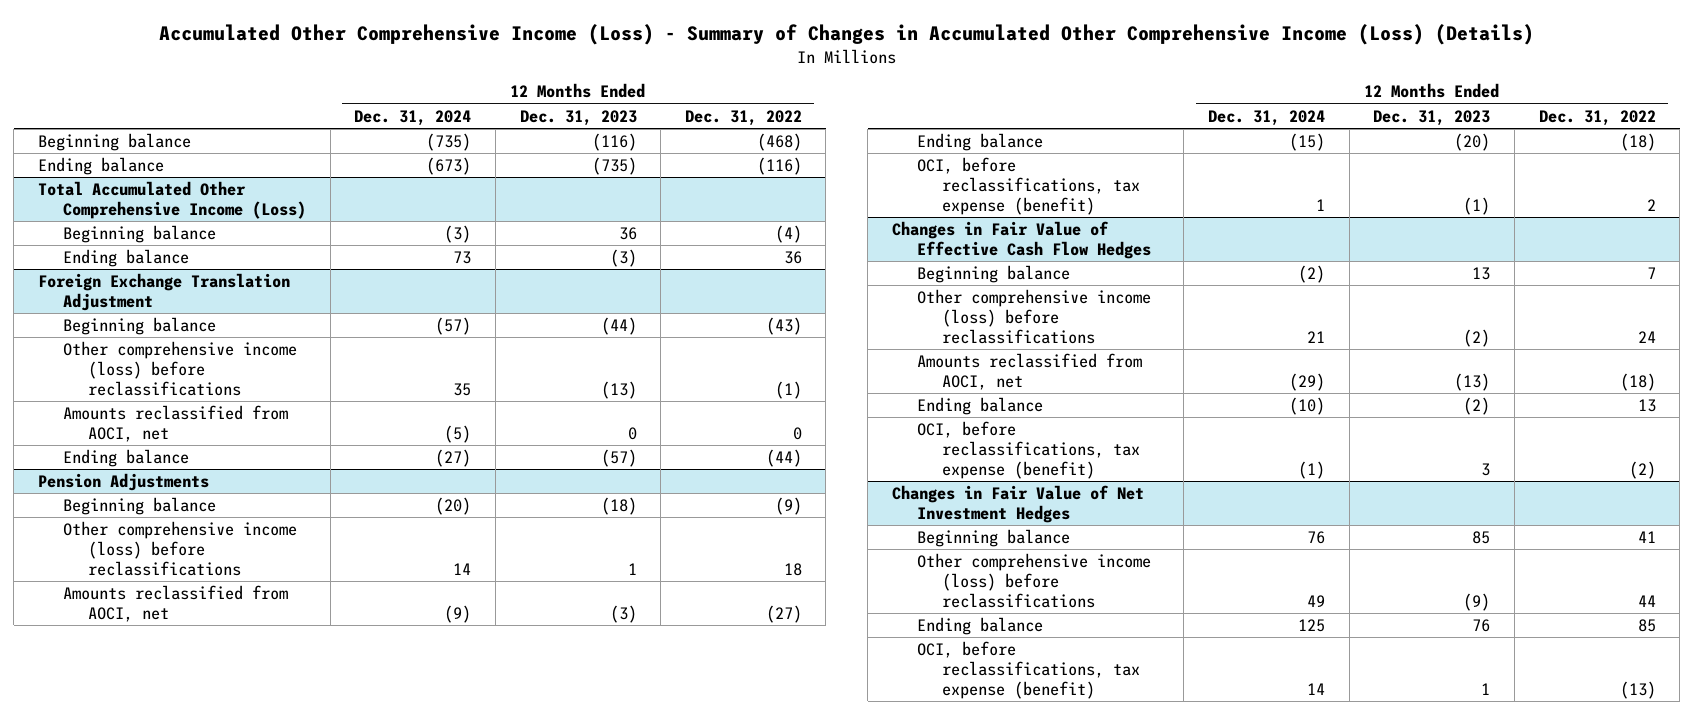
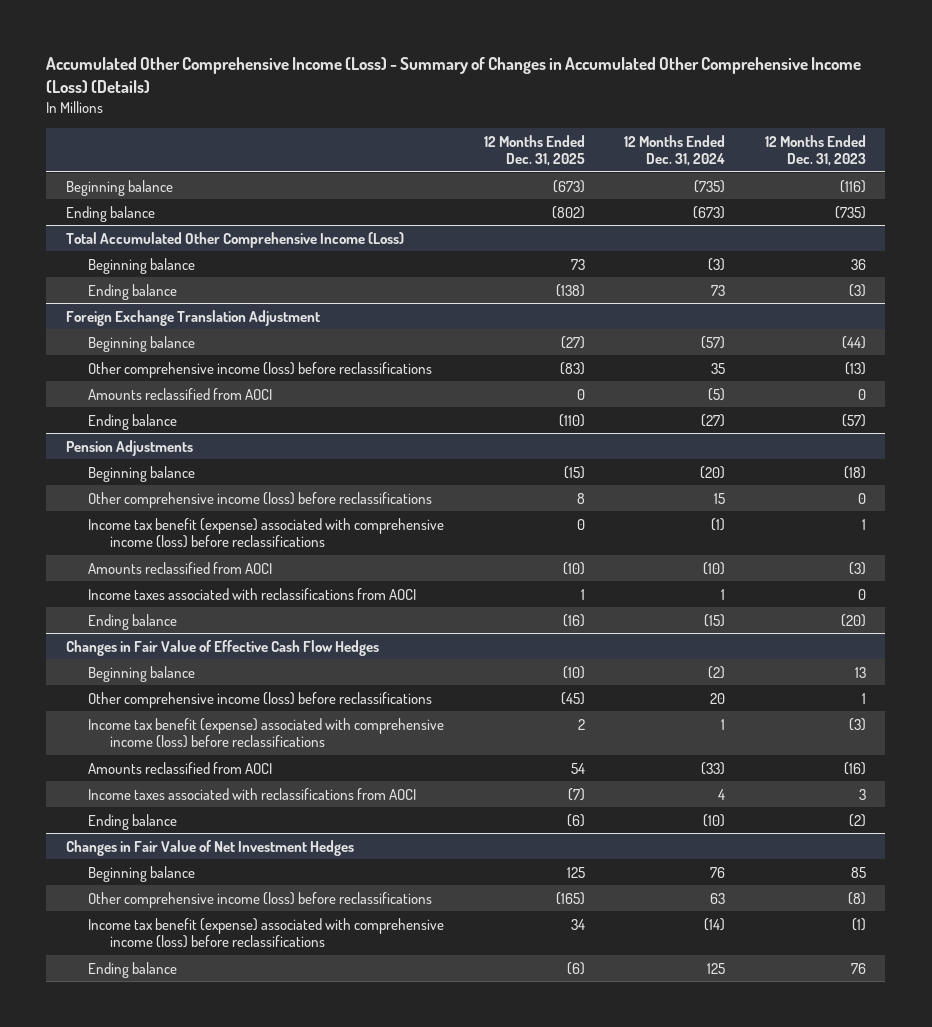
[684,109,802,126] Dec. 31, 2022 -> none
none -> [483,134,585,167] 12 Months Ended Dec. 31, 2025
[63,405,289,442] Amounts reclassified from AOCI, net -> [88,387,273,400] Amounts reclassified from AOCI
[453,562,472,575] 14 -> [714,492,726,504] 15
[627,562,637,575] 1 -> [857,492,866,504] 0
none -> [88,517,445,548] Income tax benefit (expense) associated with comprehensive income (loss) before reclassifications
[63,585,289,622] Amounts reclassified from AOCI, net -> [88,561,273,574] Amounts reclassified from AOCI
[444,604,472,623] (9) -> [703,561,726,575] (10)
none -> [88,587,417,600] Income taxes associated with reclassifications from AOCI
[916,157,1140,215] OCI, before reclassifications, tax expense (benefit) -> none
[1307,330,1326,343] 21 -> [710,692,726,704] 20
[1463,328,1491,347] (2) -> [861,692,866,704] 1
none -> [88,717,445,748] Income tax benefit (expense) associated with comprehensive income (loss) before reclassifications
[916,353,1142,390] Amounts reclassified from AOCI, net -> [88,761,273,774] Amounts reclassified from AOCI
[1289,372,1326,391] (29) -> [701,761,726,775] (33)
[1454,372,1491,391] (13) -> [843,761,866,775] (16)
none -> [88,787,417,800] Income taxes associated with reclassifications from AOCI
[916,421,1140,479] OCI, before reclassifications, tax expense (benefit) -> none
[1307,594,1326,607] 49 -> [710,892,726,904] 63
[1463,592,1491,611] (9) -> [847,891,866,905] (8)
none -> [88,917,445,948] Income tax benefit (expense) associated with comprehensive income (loss) before reclassifications
[916,641,1140,699] OCI, before reclassifications, tax expense (benefit) -> none

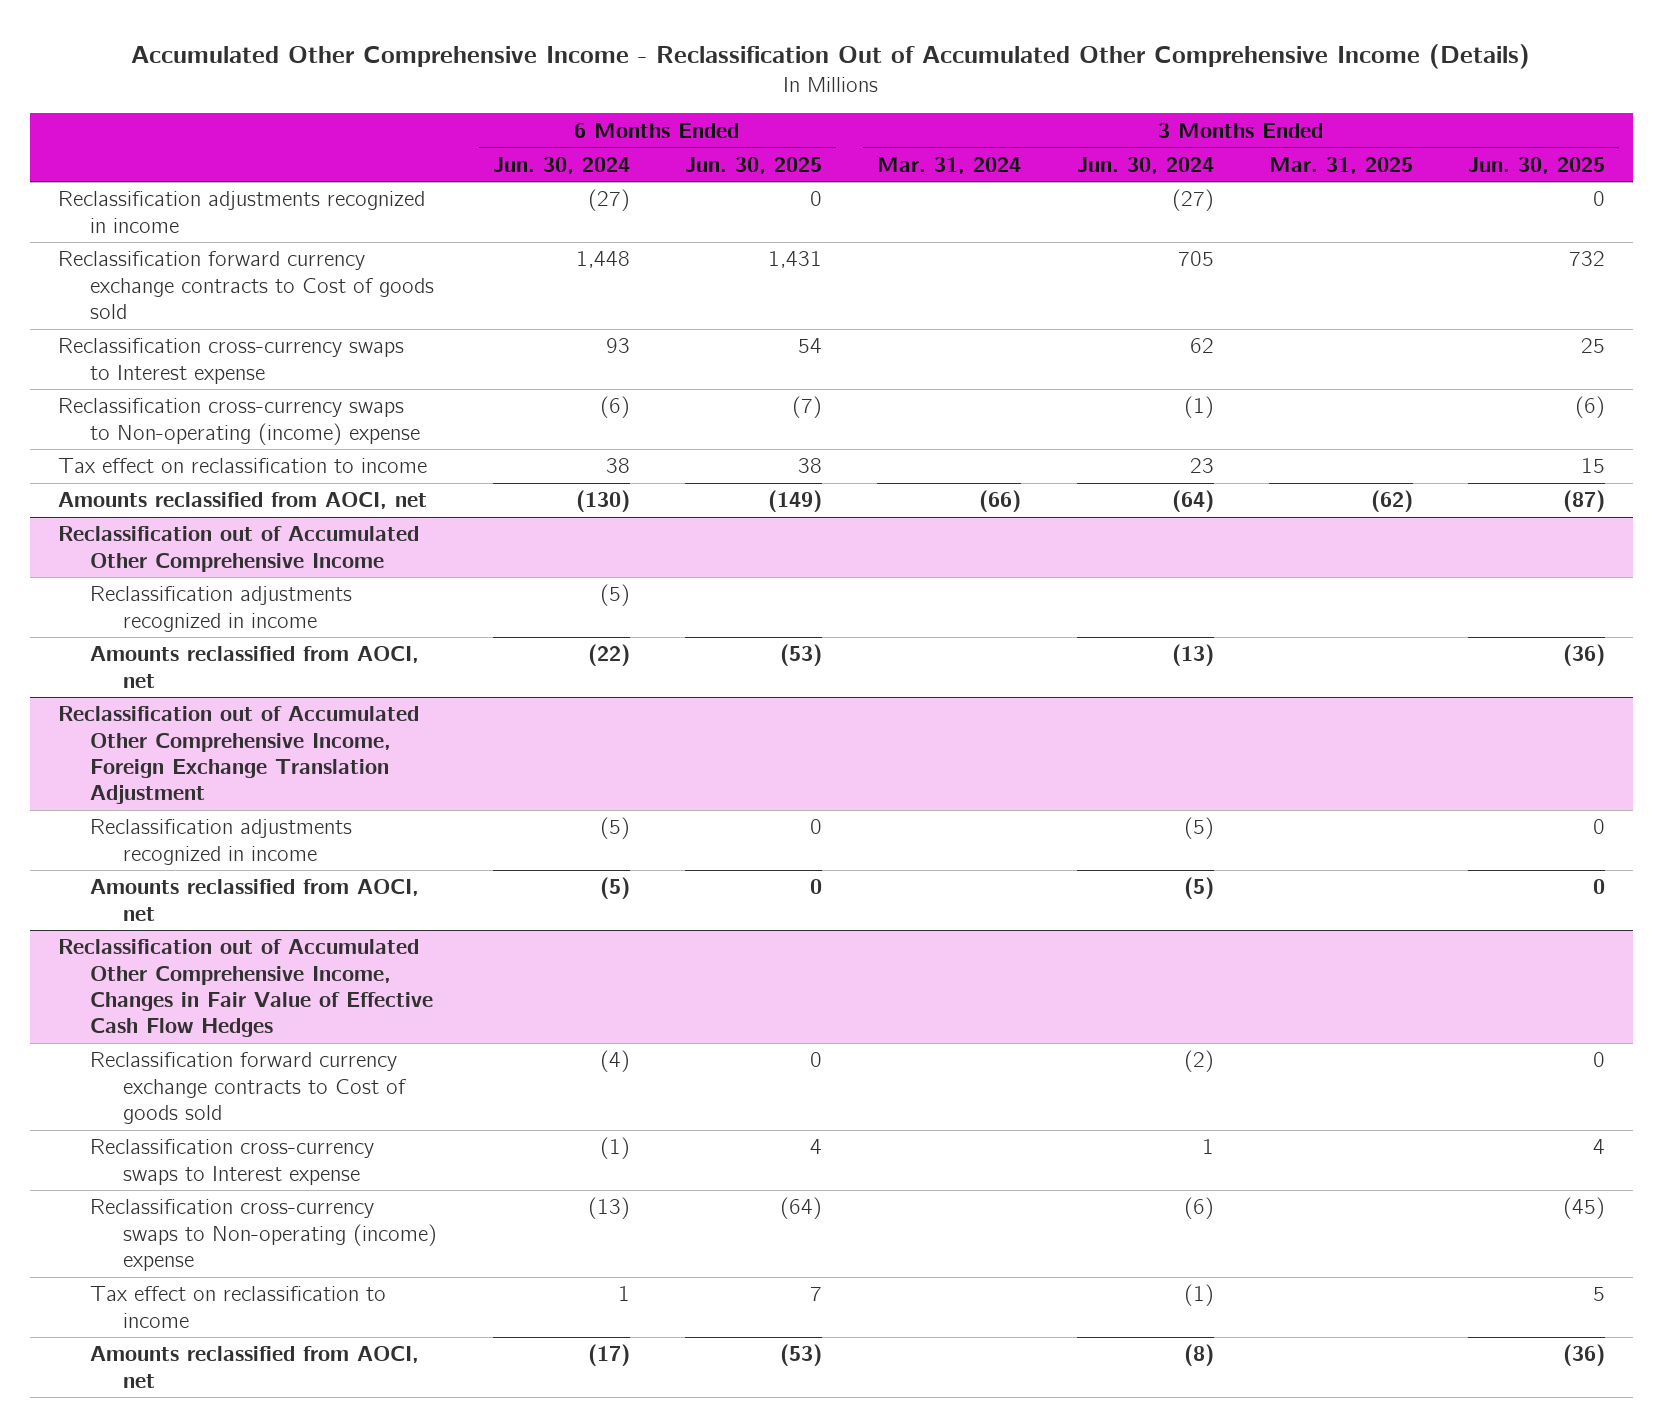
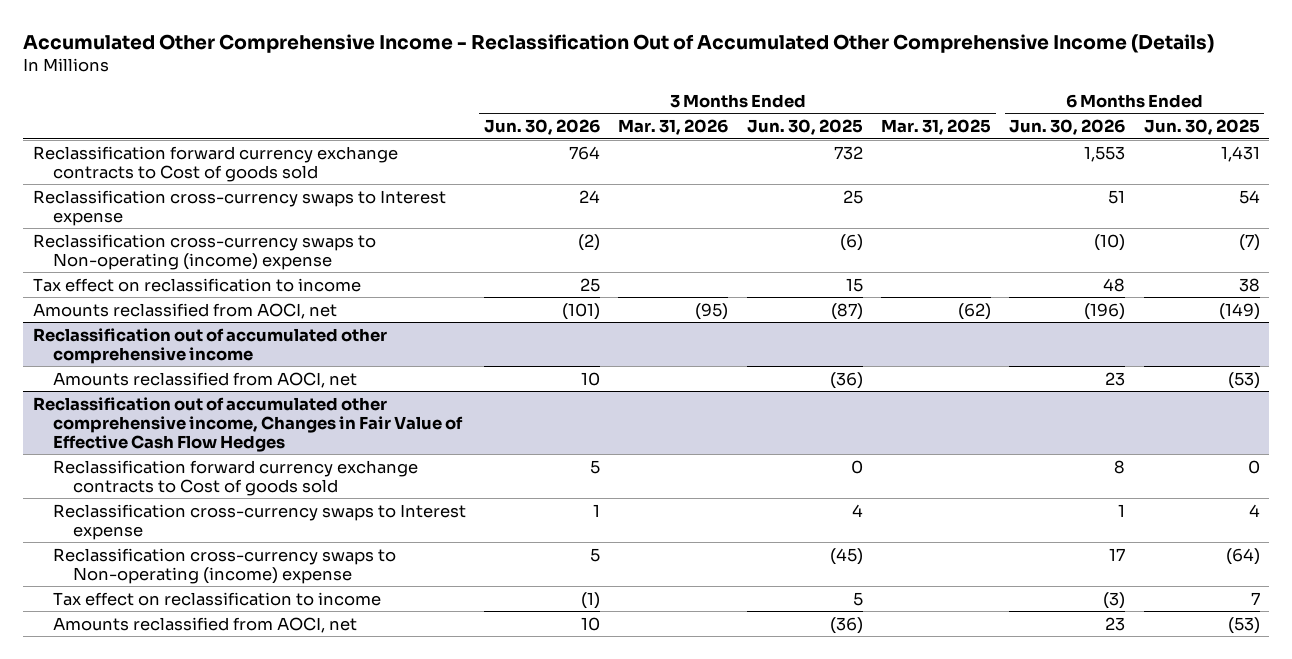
[492,156,630,174] Jun. 30, 2024 -> none
[877,156,1022,174] Mar. 31, 2024 -> none
[1076,156,1214,174] Jun. 30, 2024 -> none
none -> [484,118,601,135] Jun. 30, 2026
none -> [618,118,729,135] Mar. 31, 2026
none -> [1009,118,1126,135] Jun. 30, 2026
[57,191,425,233] Reclassification adjustments recognized in income -> none
[90,586,353,632] Reclassification adjustments recognized in income -> none
[57,526,419,572] Reclassification out of Accumulated Other Comprehensive Income -> [32,327,387,364] Reclassification out of accumulated other comprehensive income
[57,706,419,805] Reclassification out of Accumulated Other Comprehensive Income, Foreign Exchange Translation Adjustment -> none
[90,819,353,865] Reclassification adjustments recognized in income -> none
[90,879,420,921] Amounts reclassified from AOCI, net -> none
[57,939,434,1038] Reclassification out of Accumulated Other Comprehensive Income, Changes in Fair Value of Effective Cash Flow Hedges -> [32,396,463,452] Reclassification out of accumulated other comprehensive income, Changes in Fair Value of Effective Cash Flow Hedges

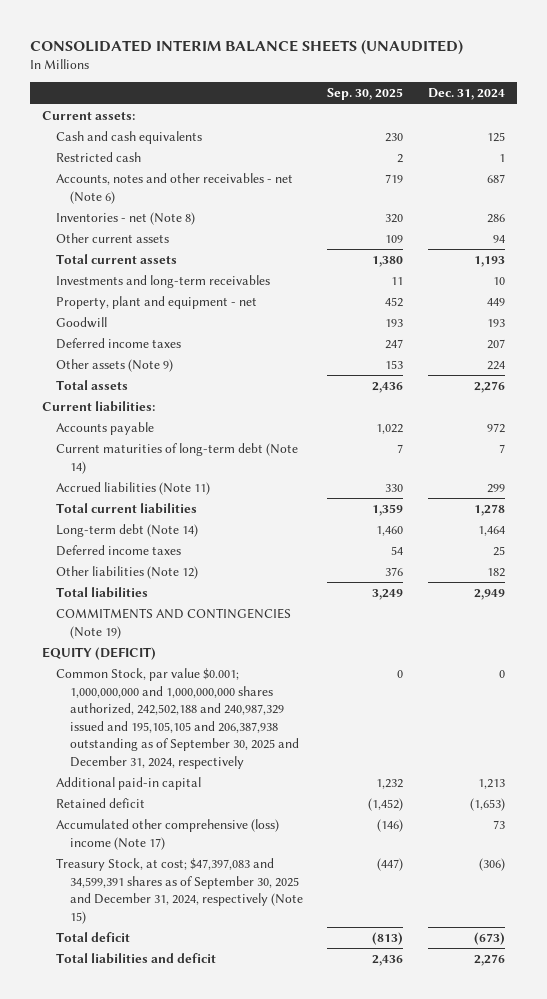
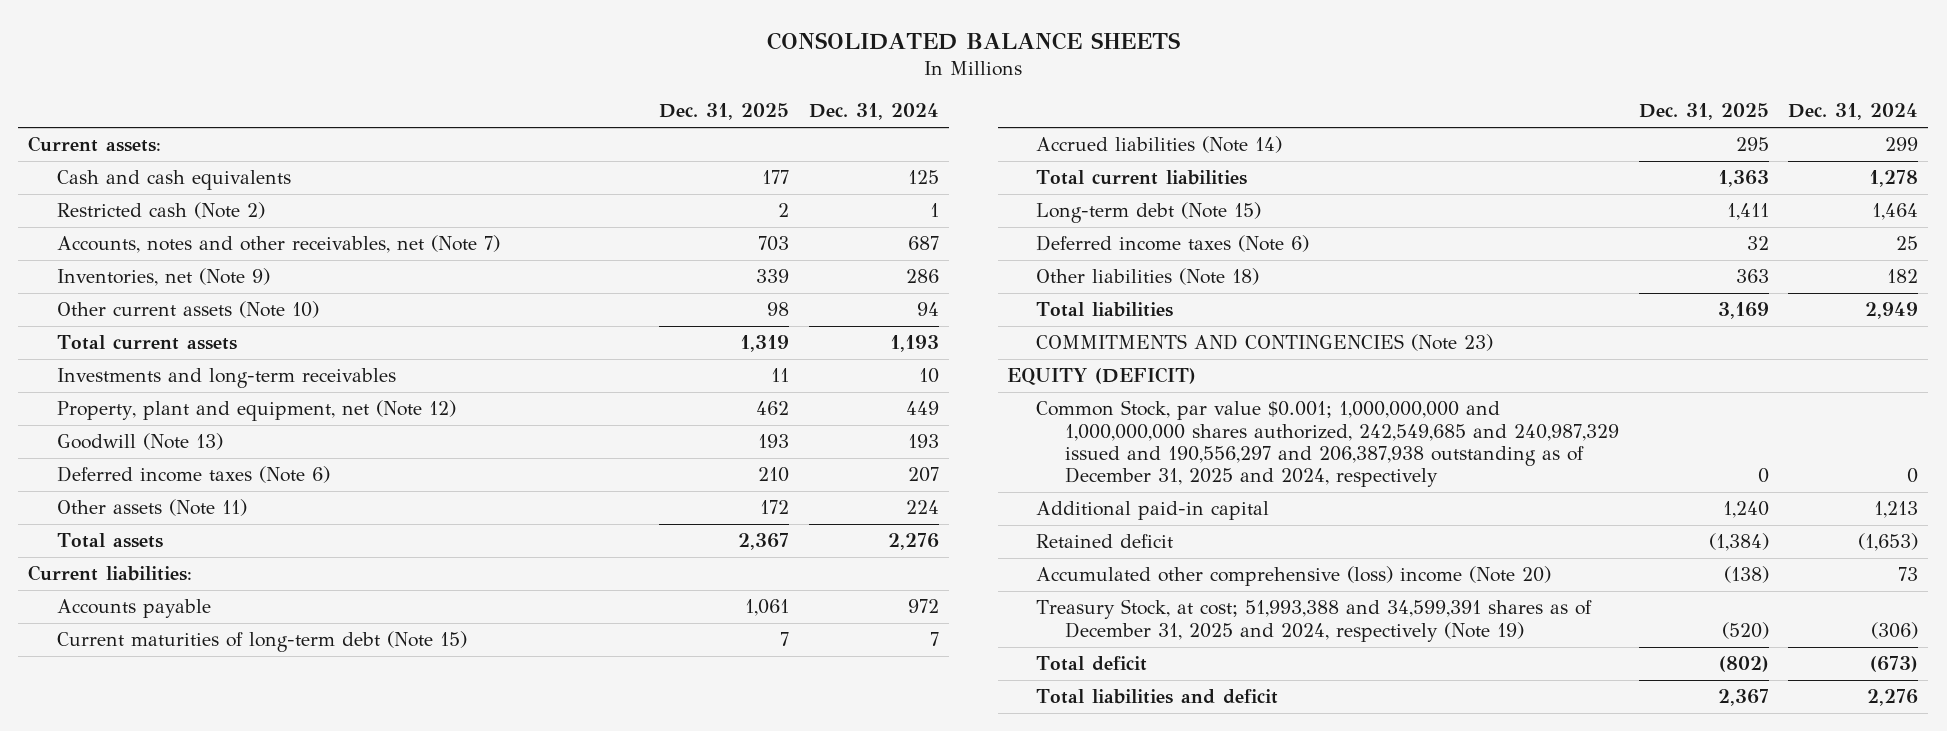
[29,39,463,55] CONSOLIDATED INTERIM BALANCE SHEETS (UNAUDITED) -> [767,31,1181,50] CONSOLIDATED BALANCE SHEETS
[327,88,404,101] Sep. 30, 2025 -> none
none -> [659,103,790,121] Dec. 31, 2025
[55,152,141,163] Restricted cash -> [56,202,265,220] Restricted cash (Note 2)
[55,173,293,204] Accounts, notes and other receivables - net (Note 6) -> [56,235,500,254] Accounts, notes and other receivables, net (Note 7)
[55,212,195,226] Inventories - net (Note 8) -> [56,268,270,287] Inventories, net (Note 9)
[55,233,169,244] Other current assets -> [56,301,319,319] Other current assets (Note 10)
[55,296,257,310] Property, plant and equipment - net -> [56,400,456,422] Property, plant and equipment, net (Note 12)
[55,317,107,329] Goodwill -> [56,433,223,451] Goodwill (Note 13)
[55,338,181,350] Deferred income taxes -> [56,466,330,484] Deferred income taxes (Note 6)
[55,359,173,373] Other assets (Note 9) -> [56,499,247,517] Other assets (Note 11)
[55,443,298,474] Current maturities of long-term debt (Note 14) -> [56,631,467,653] Current maturities of long-term debt (Note 15)
[55,482,210,496] Accrued liabilities (Note 11) -> [1036,136,1283,154] Accrued liabilities (Note 14)
[55,524,198,538] Long-term debt (Note 14) -> [1036,202,1262,224] Long-term debt (Note 15)
[55,545,181,557] Deferred income taxes -> [1036,235,1310,253] Deferred income taxes (Note 6)
[55,566,198,580] Other liabilities (Note 12) -> [1036,268,1260,286] Other liabilities (Note 18)
[55,608,291,639] COMMITMENTS AND CONTINGENCIES (Note 19) -> [1036,334,1494,352] COMMITMENTS AND CONTINGENCIES (Note 23)
[55,668,299,769] Common Stock, par value $0.001; 1,000,000,000 and 1,000,000,000 shares authorized, 242,502,188 and 240,987,329 issued and 195,105,105 and 206,387,938 outstanding as of September 30, 2025 and December 31, 2024, respectively -> [1036,400,1619,488] Common Stock, par value $0.001; 1,000,000,000 and 1,000,000,000 shares authorized, 242,549,685 and 240,987,329 issued and 190,556,297 and 206,387,938 outstanding as of December 31, 2025 and 2024, respectively
[55,819,279,850] Accumulated other comprehensive (loss) income (Note 17) -> [1036,566,1552,587] Accumulated other comprehensive (loss) income (Note 20)
[55,858,303,924] Treasury Stock, at cost; $47,397,083 and 34,599,391 shares as of September 30, 2025 and December 31, 2024, respectively (Note 15) -> [1036,599,1593,642] Treasury Stock, at cost; 51,993,388 and 34,599,391 shares as of December 31, 2025 and 2024, respectively (Note 19)

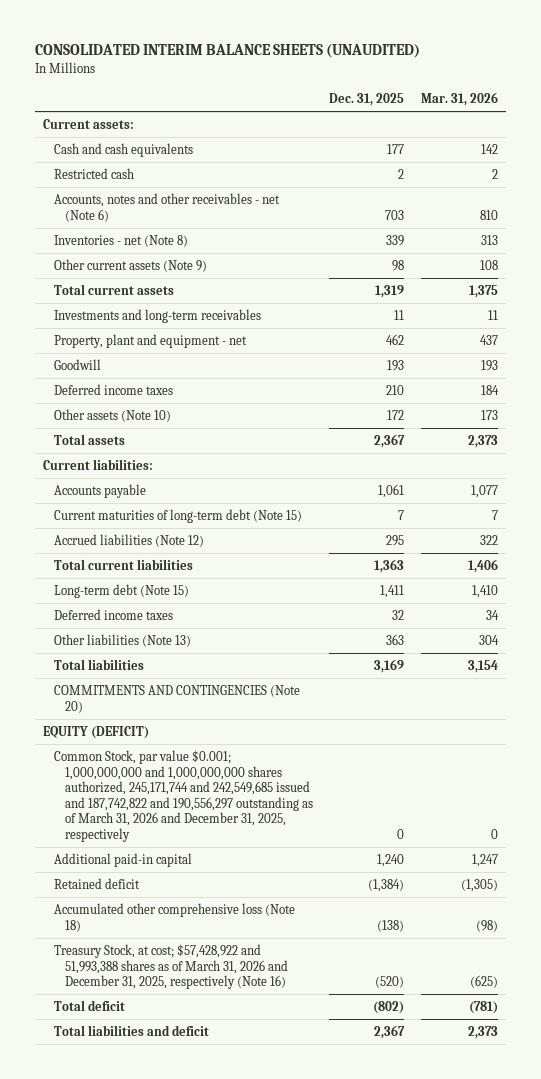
[767,31,1181,50] CONSOLIDATED BALANCE SHEETS -> [34,44,420,59] CONSOLIDATED INTERIM BALANCE SHEETS (UNAUDITED)
[809,103,940,121] Dec. 31, 2024 -> none
none -> [420,91,498,106] Mar. 31, 2026
[56,202,265,220] Restricted cash (Note 2) -> [53,168,134,180] Restricted cash
[56,235,500,254] Accounts, notes and other receivables, net (Note 7) -> [53,193,280,222] Accounts, notes and other receivables - net (Note 6)
[56,268,270,287] Inventories, net (Note 9) -> [53,235,188,248] Inventories - net (Note 8)
[56,301,319,319] Other current assets (Note 10) -> [53,259,207,273] Other current assets (Note 9)
[56,400,456,422] Property, plant and equipment, net (Note 12) -> [53,334,247,349] Property, plant and equipment - net
[56,433,223,451] Goodwill (Note 13) -> [53,359,101,371] Goodwill
[56,466,330,484] Deferred income taxes (Note 6) -> [53,384,173,396] Deferred income taxes
[56,499,247,517] Other assets (Note 11) -> [53,409,171,423] Other assets (Note 10)
[1036,136,1283,154] Accrued liabilities (Note 14) -> [53,534,204,548] Accrued liabilities (Note 12)
[1036,235,1310,253] Deferred income taxes (Note 6) -> [53,609,173,621] Deferred income taxes
[1036,268,1260,286] Other liabilities (Note 18) -> [53,634,191,648] Other liabilities (Note 13)
[1036,334,1494,352] COMMITMENTS AND CONTINGENCIES (Note 23) -> [53,685,300,713] COMMITMENTS AND CONTINGENCIES (Note 20)
[1036,400,1619,488] Common Stock, par value $0.001; 1,000,000,000 and 1,000,000,000 shares authorized, 242,549,685 and 240,987,329 issued and 190,556,297 and 206,387,938 outstanding as of December 31, 2025 and 2024, respectively -> [53,750,313,842] Common Stock, par value $0.001; 1,000,000,000 and 1,000,000,000 shares authorized, 245,171,744 and 242,549,685 issued and 187,742,822 and 190,556,297 outstanding as of March 31, 2026 and December 31, 2025, respectively
[1036,566,1552,587] Accumulated other comprehensive (loss) income (Note 20) -> [53,903,295,932] Accumulated other comprehensive loss (Note 18)
[1036,599,1593,642] Treasury Stock, at cost; 51,993,388 and 34,599,391 shares as of December 31, 2025 and 2024, respectively (Note 19) -> [53,944,288,990] Treasury Stock, at cost; $57,428,922 and 51,993,388 shares as of March 31, 2026 and December 31, 2025, respectively (Note 16)

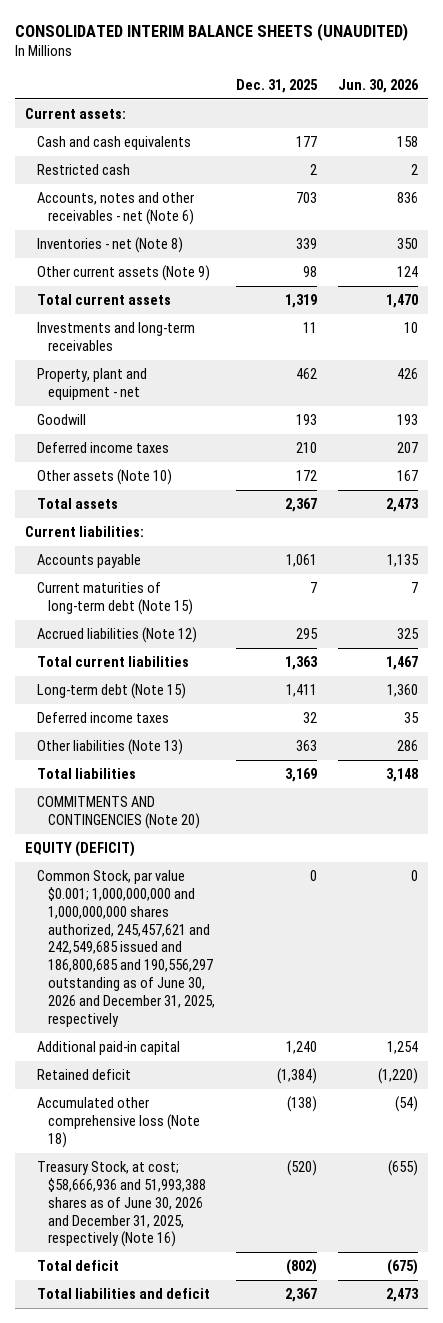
[420,91,498,106] Mar. 31, 2026 -> none
none -> [337,78,419,93] Jun. 30, 2026
[53,750,313,842] Common Stock, par value $0.001; 1,000,000,000 and 1,000,000,000 shares authorized, 245,171,744 and 242,549,685 issued and 187,742,822 and 190,556,297 outstanding as of March 31, 2026 and December 31, 2025, respectively -> [36,870,216,1027] Common Stock, par value $0.001; 1,000,000,000 and 1,000,000,000 shares authorized, 245,457,621 and 242,549,685 issued and 186,800,685 and 190,556,297 outstanding as of June 30, 2026 and December 31, 2025, respectively
[53,944,288,990] Treasury Stock, at cost; $57,428,922 and 51,993,388 shares as of March 31, 2026 and December 31, 2025, respectively (Note 16) -> [36,1161,207,1248] Treasury Stock, at cost; $58,666,936 and 51,993,388 shares as of June 30, 2026 and December 31, 2025, respectively (Note 16)

